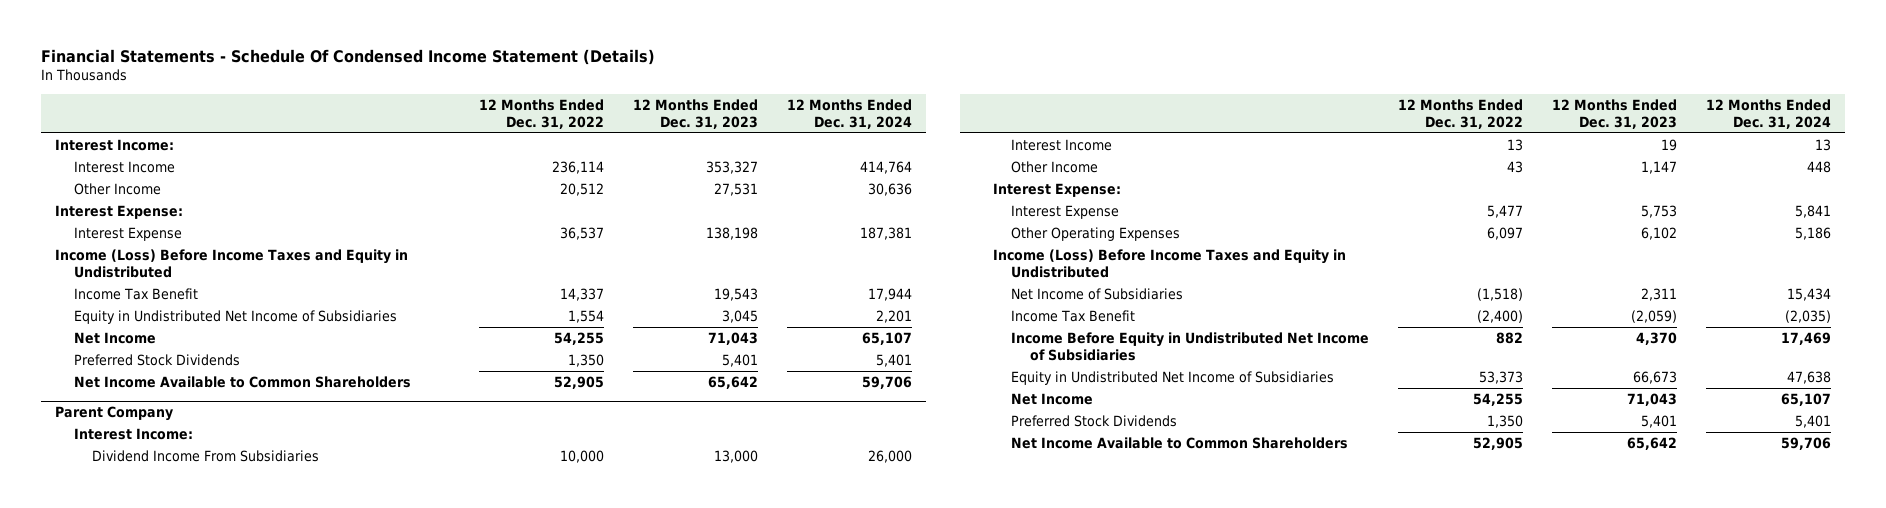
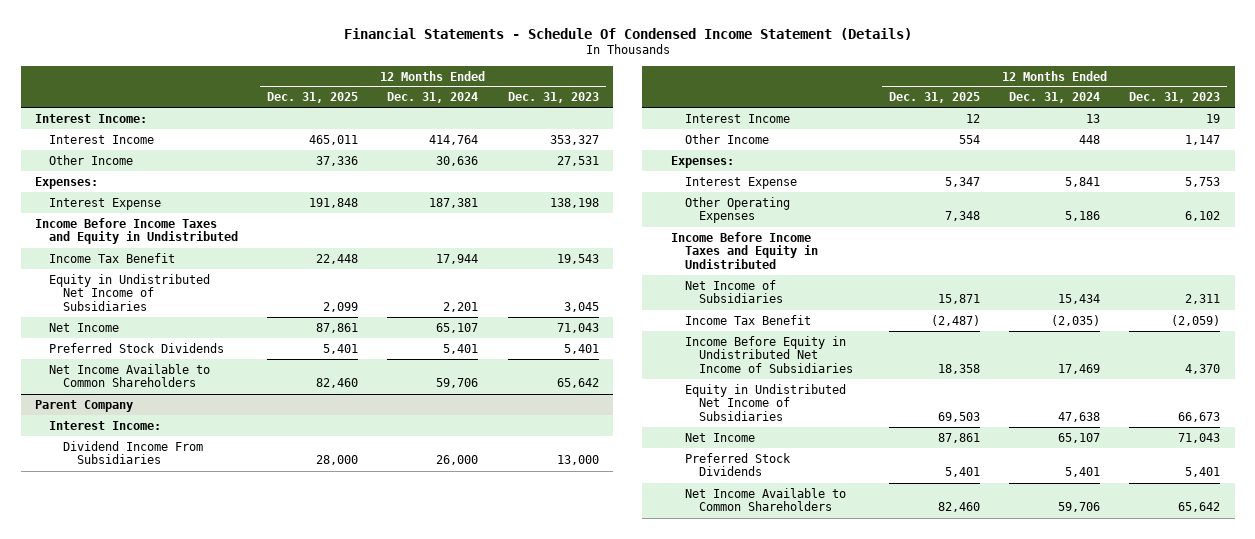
[478,98,604,129] 12 Months Ended Dec. 31, 2022 -> none
none -> [267,92,359,104] Dec. 31, 2025
[55,204,184,219] Interest Expense: -> [35,176,99,189] Expenses:
[55,248,409,278] Income (Loss) Before Income Taxes and Equity in Undistributed -> [35,217,239,245] Income Before Income Taxes and Equity in Undistributed
[992,182,1121,197] Interest Expense: -> [670,155,734,168] Expenses:
[992,248,1346,278] Income (Loss) Before Income Taxes and Equity in Undistributed -> [670,231,818,270] Income Before Income Taxes and Equity in Undistributed

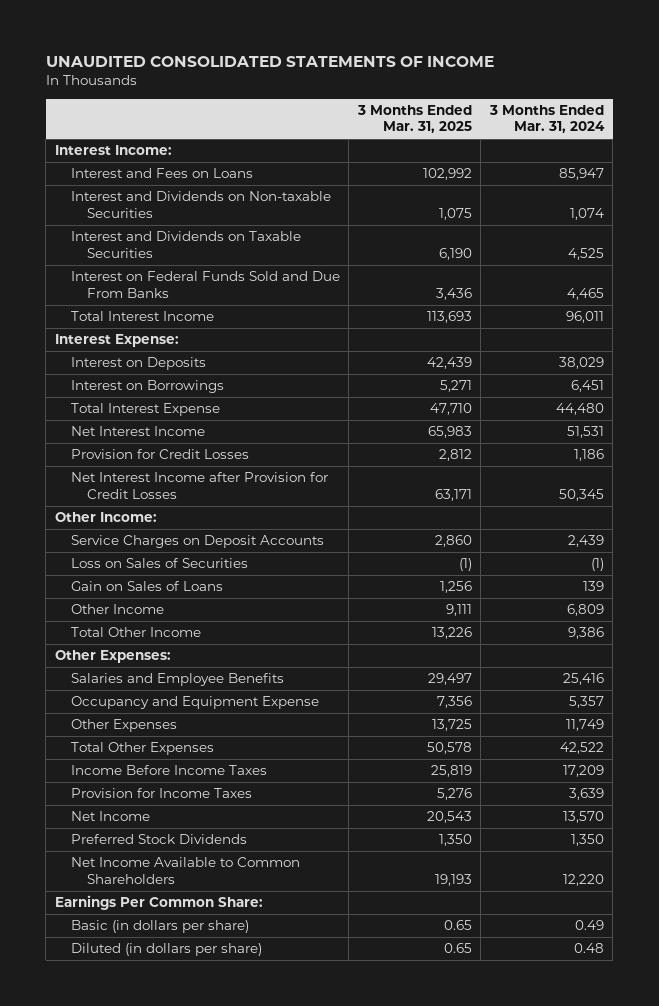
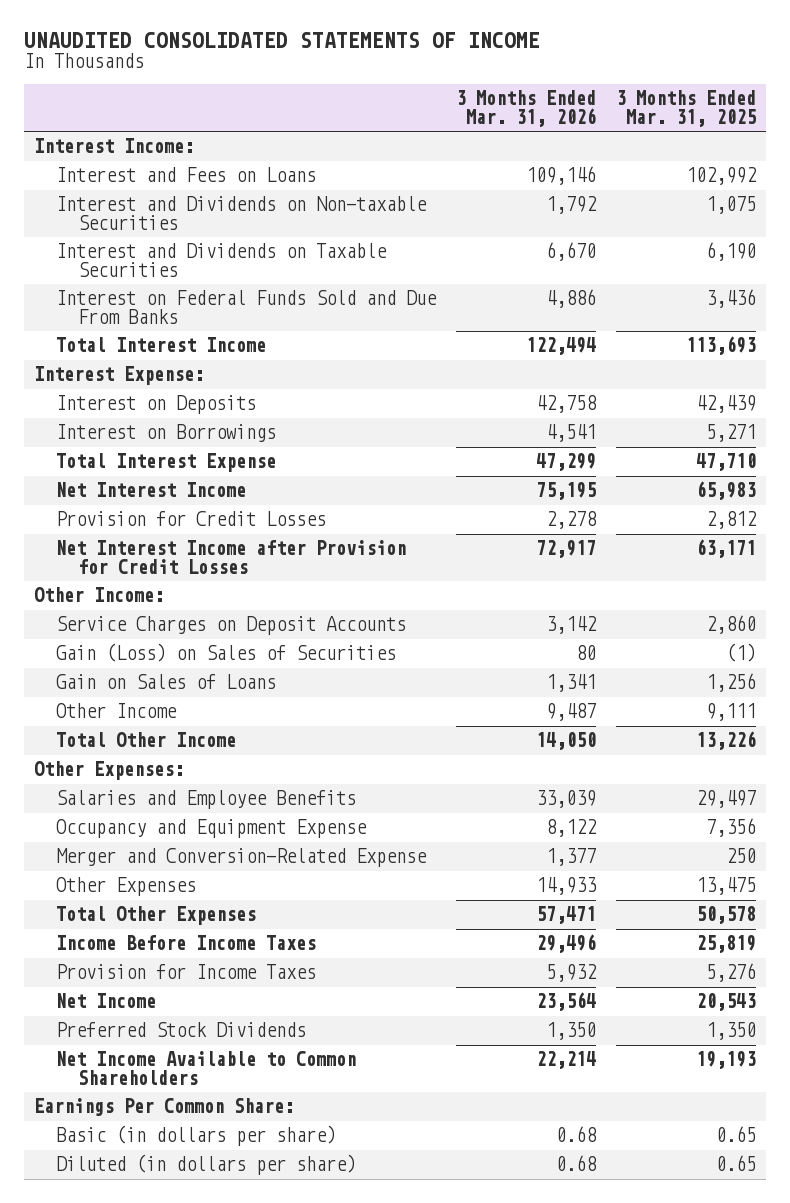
[488,104,605,134] 3 Months Ended Mar. 31, 2024 -> none
none -> [455,90,596,127] 3 Months Ended Mar. 31, 2026
[70,558,248,569] Loss on Sales of Securities -> [55,643,396,663] Gain (Loss) on Sales of Securities
none -> [55,848,427,868] Merger and Conversion-Related Expense
[431,719,472,732] 13,725 -> [695,877,756,896] 13,475

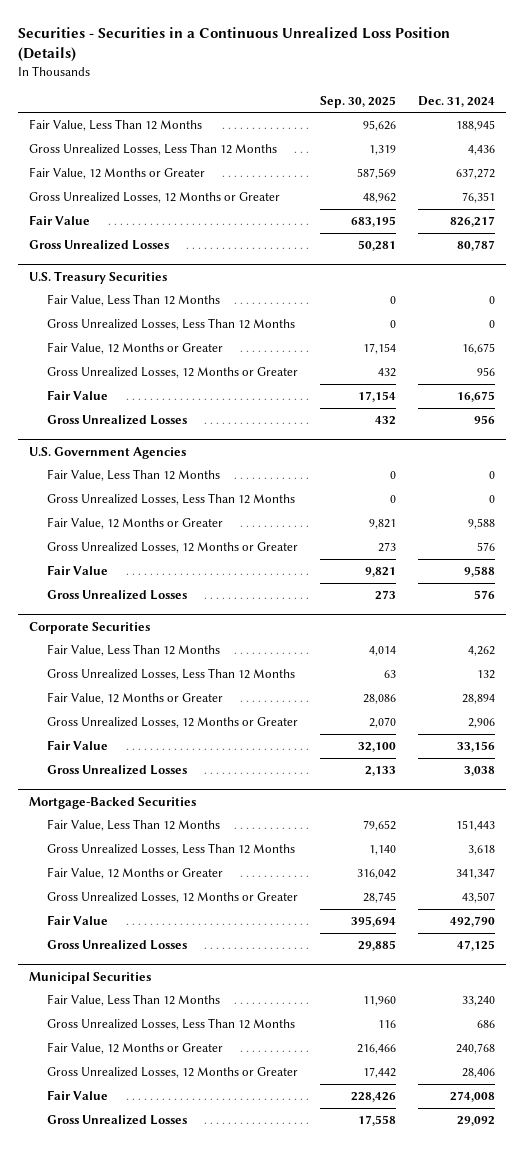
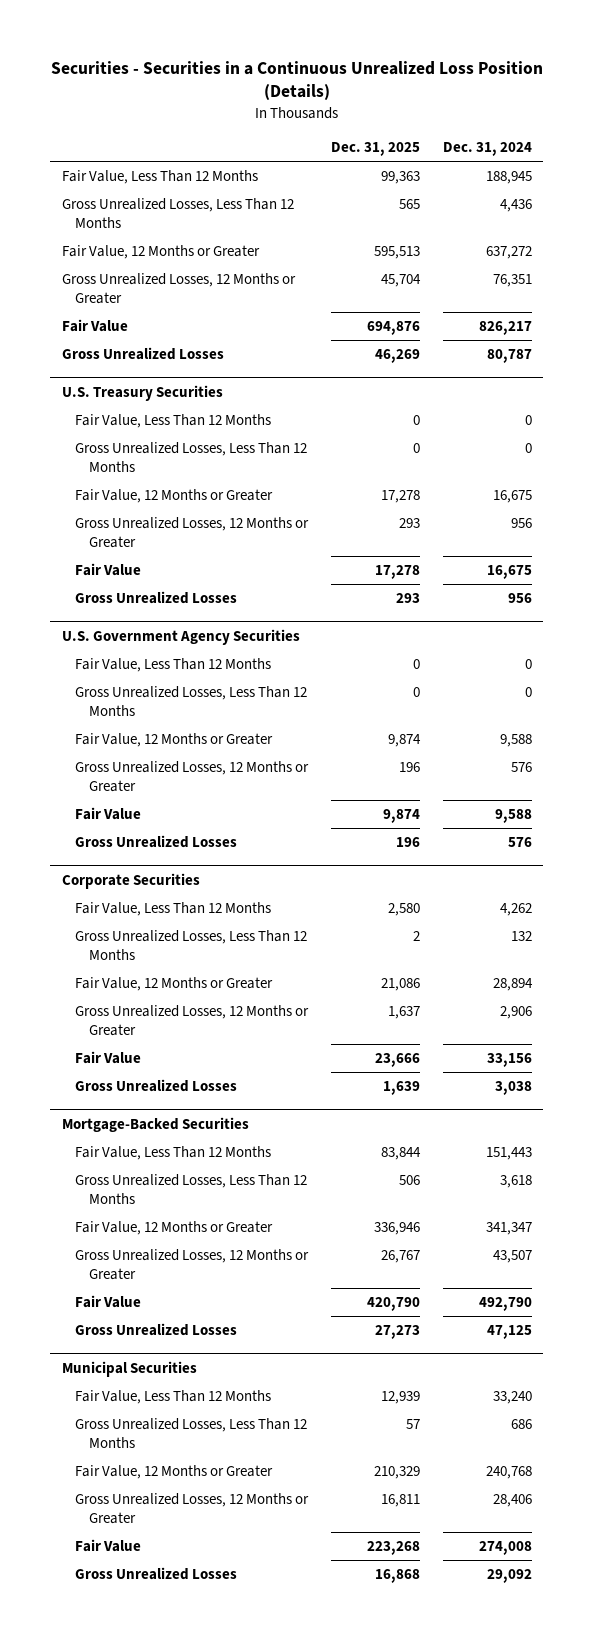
[320,95,397,108] Sep. 30, 2025 -> none
none -> [331,142,421,157] Dec. 31, 2025
[29,446,187,459] U.S. Government Agencies -> [61,628,300,645] U.S. Government Agency Securities

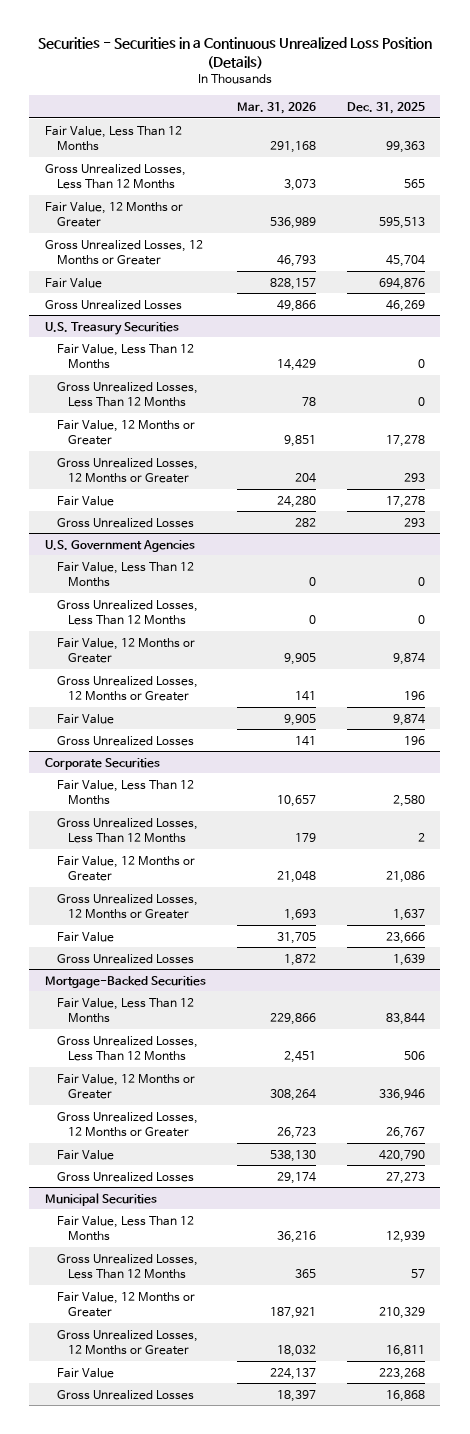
[443,142,533,157] Dec. 31, 2024 -> none
none -> [236,101,316,114] Mar. 31, 2026
[61,628,300,645] U.S. Government Agency Securities -> [44,539,195,552] U.S. Government Agencies

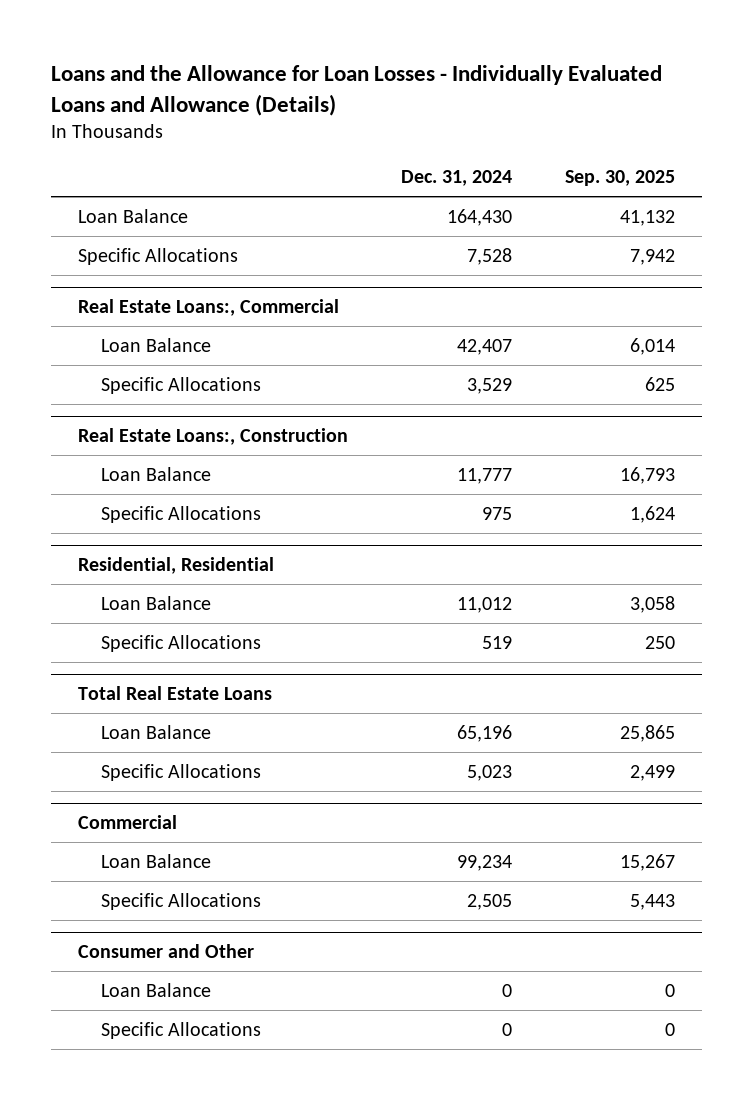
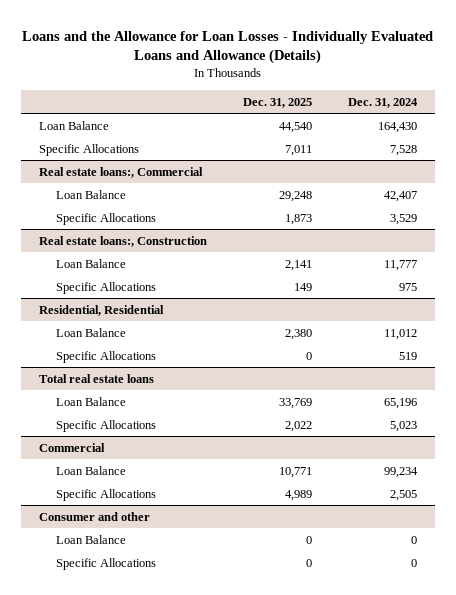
[565,170,676,187] Sep. 30, 2025 -> none
none -> [243,97,313,108] Dec. 31, 2025
[77,299,339,317] Real Estate Loans:, Commercial -> [39,166,204,178] Real estate loans:, Commercial
[77,428,348,446] Real Estate Loans:, Construction -> [39,235,208,247] Real estate loans:, Construction
[77,686,272,701] Total Real Estate Loans -> [39,373,155,383] Total real estate loans
[77,944,254,959] Consumer and Other -> [39,511,151,521] Consumer and other

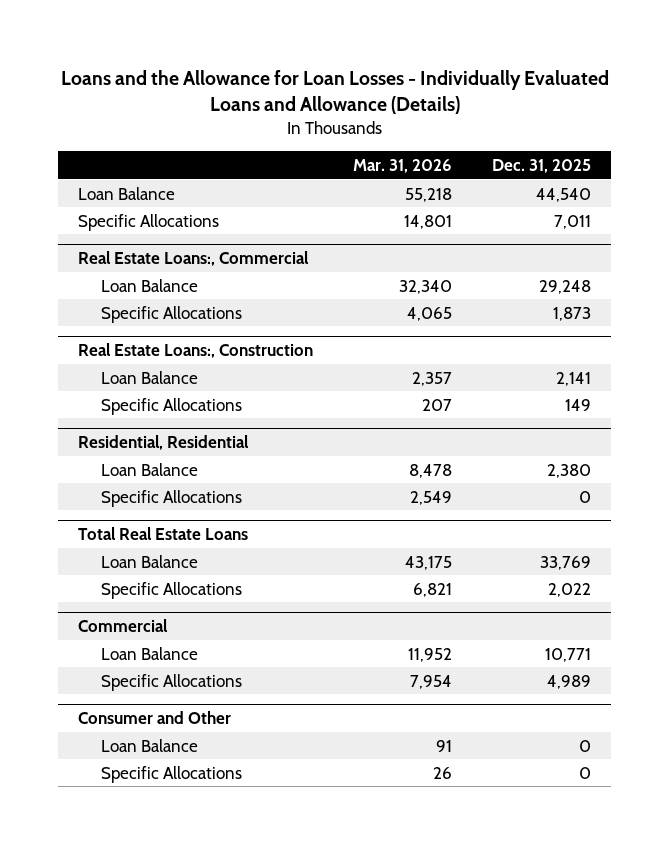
[348,97,419,108] Dec. 31, 2024 -> none
none -> [353,158,453,173] Mar. 31, 2026
[39,166,204,178] Real estate loans:, Commercial -> [78,251,310,267] Real Estate Loans:, Commercial
[39,235,208,247] Real estate loans:, Construction -> [78,343,314,359] Real Estate Loans:, Construction
[39,373,155,383] Total real estate loans -> [78,527,249,541] Total Real Estate Loans
[39,511,151,521] Consumer and other -> [78,711,232,725] Consumer and Other

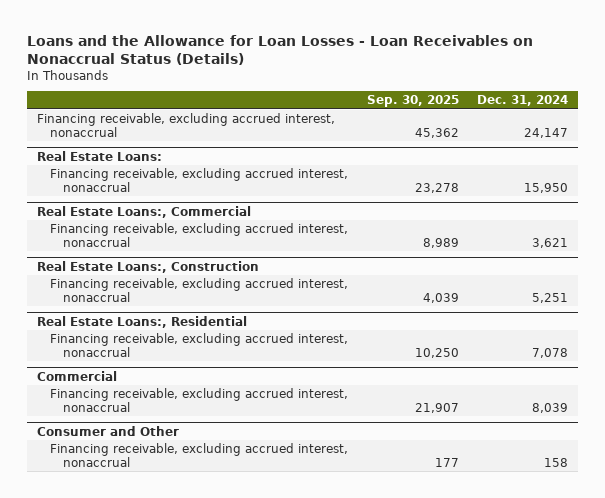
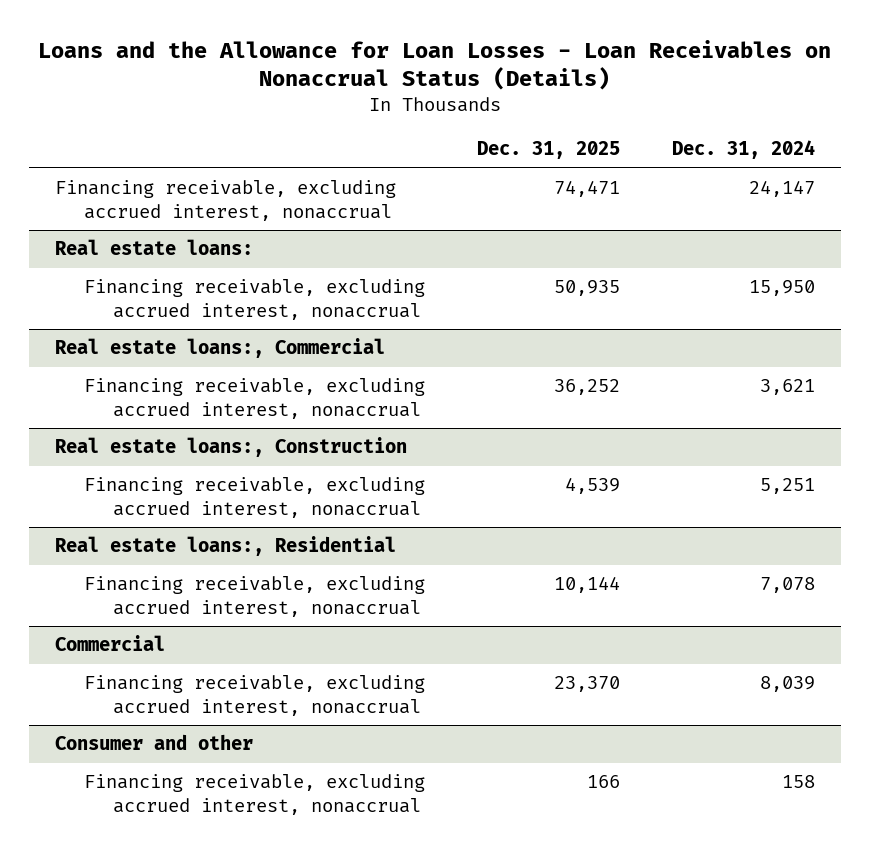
[366,95,459,108] Sep. 30, 2025 -> none
none -> [476,141,620,160] Dec. 31, 2025
[36,151,162,162] Real Estate Loans: -> [55,239,254,256] Real estate loans:
[36,206,251,219] Real Estate Loans:, Commercial -> [55,338,386,359] Real estate loans:, Commercial
[36,261,259,274] Real Estate Loans:, Construction -> [55,437,408,458] Real estate loans:, Construction
[36,316,247,329] Real Estate Loans:, Residential -> [55,536,397,557] Real estate loans:, Residential
[36,426,179,437] Consumer and Other -> [55,734,254,751] Consumer and other

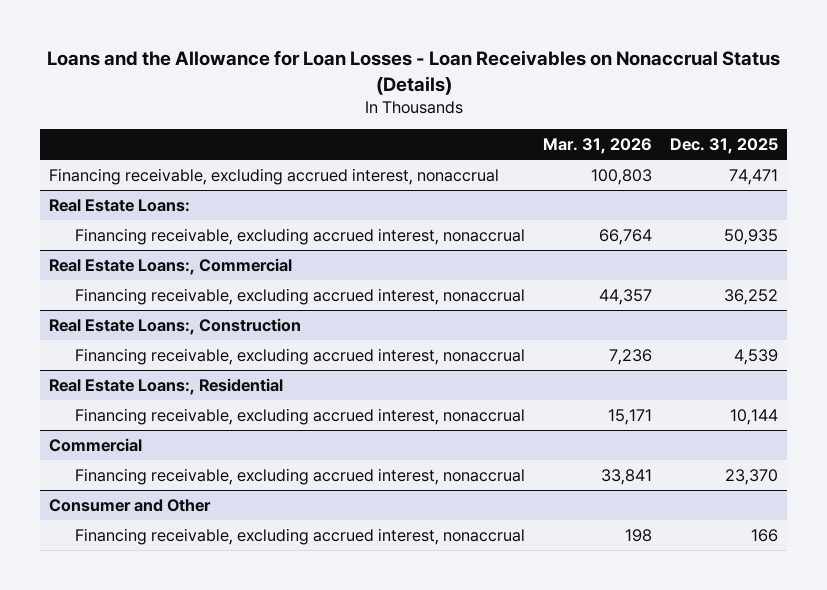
[671,140,815,160] Dec. 31, 2024 -> none
none -> [543,138,653,155] Mar. 31, 2026
[55,239,254,256] Real estate loans: -> [48,198,190,212] Real Estate Loans:
[55,338,386,359] Real estate loans:, Commercial -> [48,257,292,275] Real Estate Loans:, Commercial
[55,437,408,458] Real estate loans:, Construction -> [48,317,301,335] Real Estate Loans:, Construction
[55,536,397,557] Real estate loans:, Residential -> [48,377,283,395] Real Estate Loans:, Residential
[55,734,254,751] Consumer and other -> [48,498,211,512] Consumer and Other

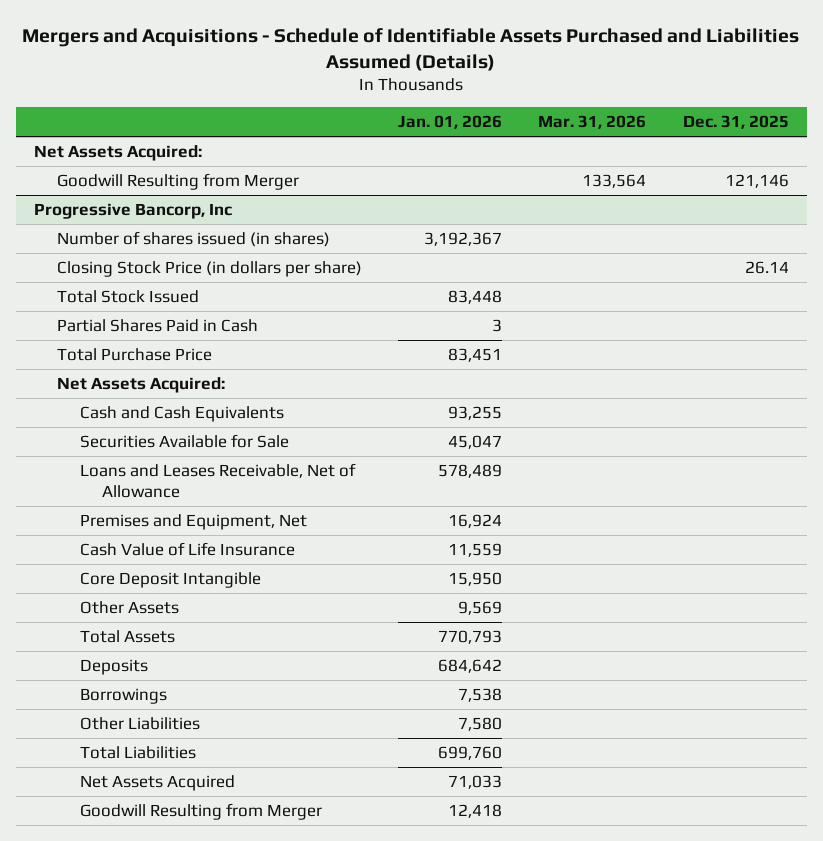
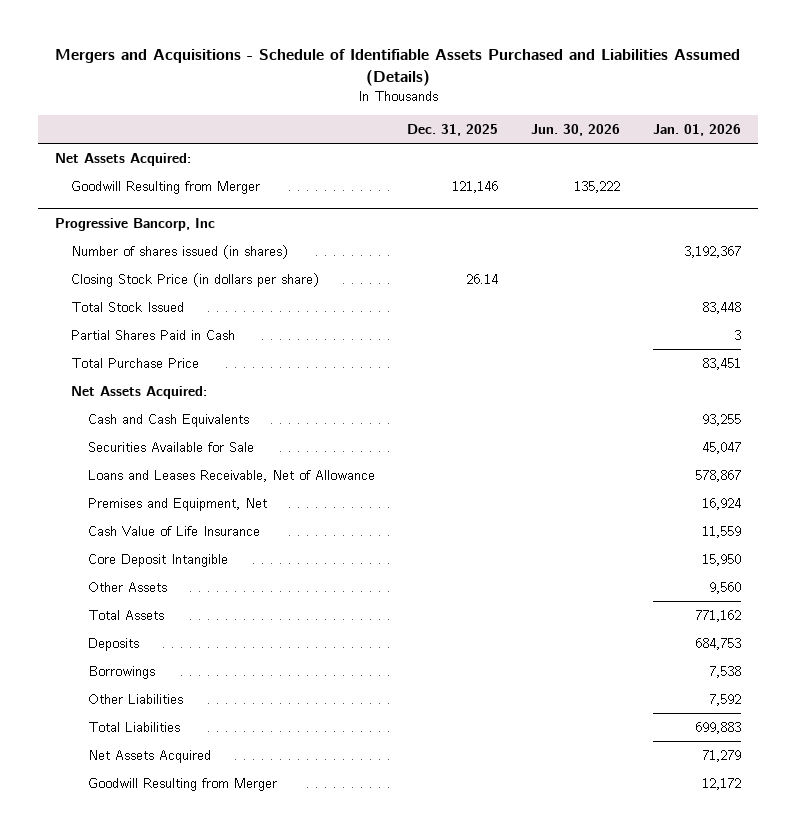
[538,115,647,130] Mar. 31, 2026 -> none
none -> [531,123,621,136] Jun. 30, 2026
[438,463,503,478] 578,489 -> [695,470,742,483] 578,867
[458,600,503,615] 9,569 -> [709,582,742,595] 9,560
[438,629,503,644] 770,793 -> [695,610,742,623] 771,162
[438,658,503,673] 684,642 -> [695,638,742,651] 684,753
[458,716,503,731] 7,580 -> [709,694,742,707] 7,592
[438,745,503,760] 699,760 -> [695,722,742,735] 699,883
[448,774,503,789] 71,033 -> [702,750,742,763] 71,279
[448,803,503,818] 12,418 -> [702,778,742,791] 12,172

